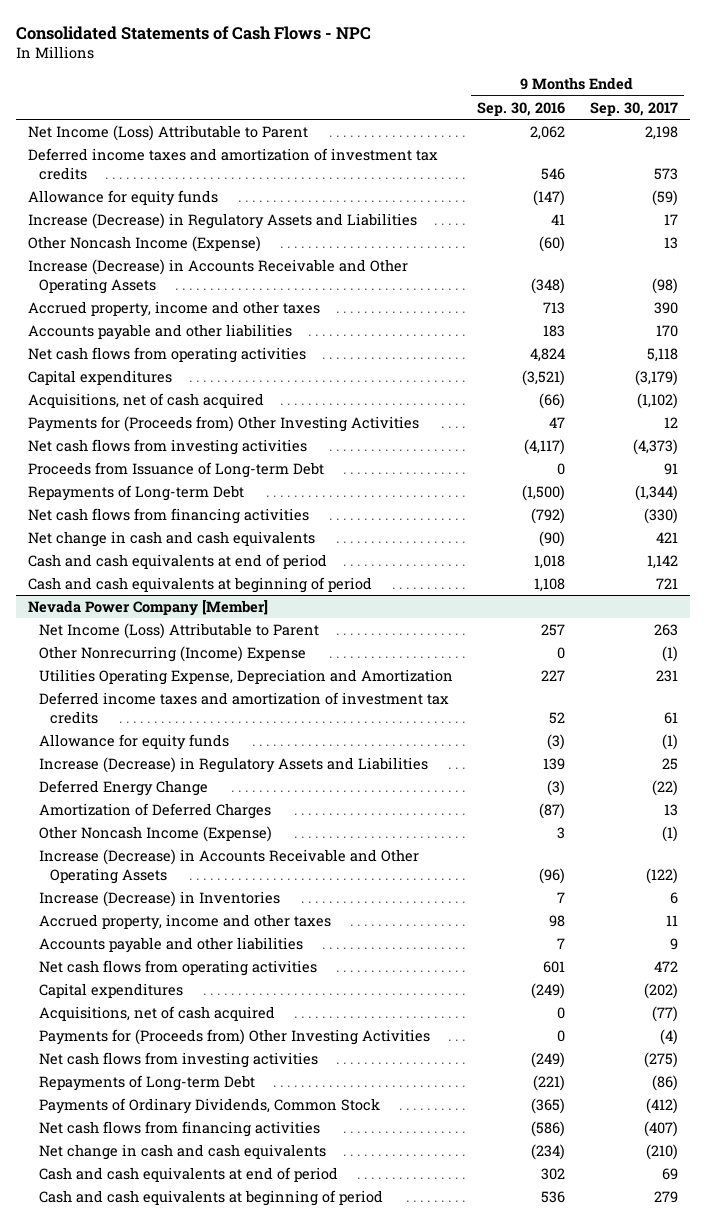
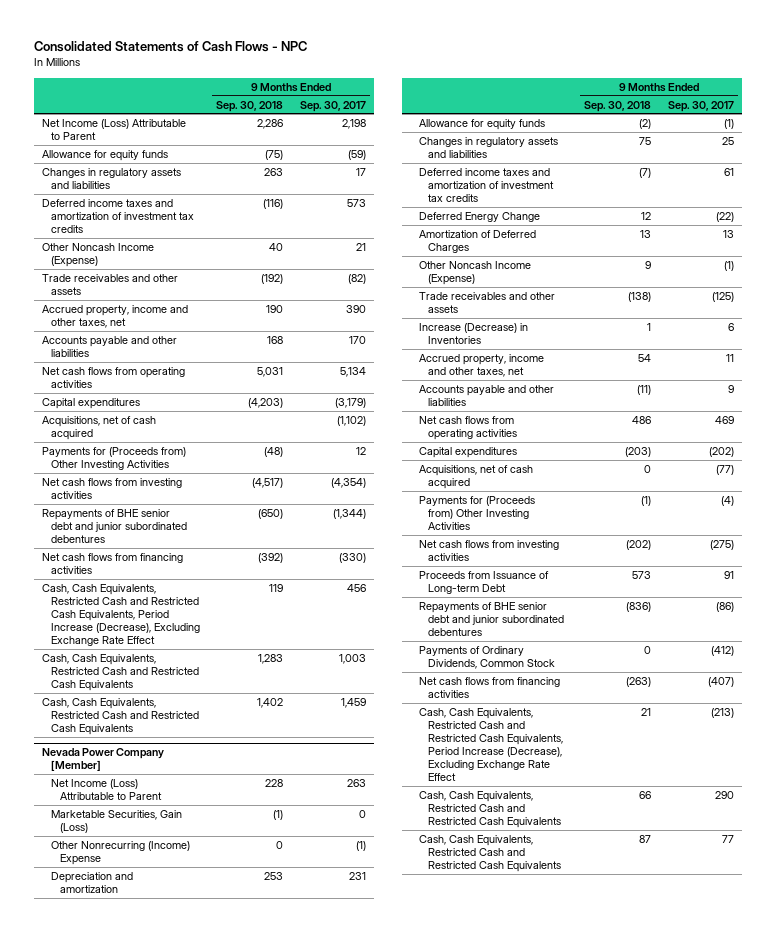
[477,101,566,116] Sep. 30, 2016 -> none
none -> [216,100,284,112] Sep. 30, 2018
[28,212,418,229] Increase (Decrease) in Regulatory Assets and Liabilities -> [42,167,182,189] Changes in regulatory assets and liabilities
[28,147,439,180] Deferred income taxes and amortization of investment tax credits -> [42,198,195,233] Deferred income taxes and amortization of investment tax credits
[663,236,678,249] 13 -> [355,242,366,251] 21
[28,258,409,294] Increase (Decrease) in Accounts Receivable and Other Operating Assets -> [42,273,179,295] Trade receivables and other assets
[651,277,678,294] (98) -> [347,273,366,284] (82)
[28,300,321,317] Accrued property, income and other taxes -> [42,304,189,328] Accrued property, income and other taxes, net
[646,347,678,362] 5,118 -> [339,366,366,377] 5,134
[28,461,325,478] Proceeds from Issuance of Long-term Debt -> none
[632,438,678,455] (4,373) -> [330,477,366,488] (4,354)
[28,484,245,501] Repayments of Long-term Debt -> [42,508,188,543] Repayments of BHE senior debt and junior subordinated debentures
[28,530,316,547] Net change in cash and cash equivalents -> none
[28,553,328,569] Cash and cash equivalents at end of period -> none
[28,576,373,593] Cash and cash equivalents at beginning of period -> none
none -> [42,583,201,646] Cash, Cash Equivalents, Restricted Cash and Restricted Cash Equivalents, Period Increase (Decrease), Excluding Exchange Rate Effect
none -> [42,653,200,691] Cash, Cash Equivalents, Restricted Cash and Restricted Cash Equivalents
none -> [42,697,200,735] Cash, Cash Equivalents, Restricted Cash and Restricted Cash Equivalents
none -> [51,809,183,833] Marketable Securities, Gain (Loss)
[39,668,454,685] Utilities Operating Expense, Depreciation and Amortization -> [51,871,134,893] Depreciation and amortization
[39,756,429,773] Increase (Decrease) in Regulatory Assets and Liabilities -> [419,136,559,158] Changes in regulatory assets and liabilities
[39,691,450,724] Deferred income taxes and amortization of investment tax credits -> [419,167,555,202] Deferred income taxes and amortization of investment tax credits
[39,848,420,884] Increase (Decrease) in Accounts Receivable and Other Operating Assets -> [419,291,556,313] Trade receivables and other assets
[645,867,678,884] (122) -> [711,291,734,302] (125)
[39,913,332,930] Accrued property, income and other taxes -> [419,353,545,377] Accrued property, income and other taxes, net
[653,960,678,972] 472 -> [714,415,734,424] 469
none -> [419,570,550,594] Proceeds from Issuance of Long-term Debt
[39,1074,256,1091] Repayments of Long-term Debt -> [419,601,565,636] Repayments of BHE senior debt and junior subordinated debentures
[39,1143,327,1160] Net change in cash and cash equivalents -> none
[39,1166,339,1182] Cash and cash equivalents at end of period -> none
[39,1189,384,1206] Cash and cash equivalents at beginning of period -> none
none -> [419,707,564,781] Cash, Cash Equivalents, Restricted Cash and Restricted Cash Equivalents, Period Increase (Decrease), Excluding Exchange Rate Effect
none -> [419,790,562,828] Cash, Cash Equivalents, Restricted Cash and Restricted Cash Equivalents
none -> [419,834,562,872] Cash, Cash Equivalents, Restricted Cash and Restricted Cash Equivalents

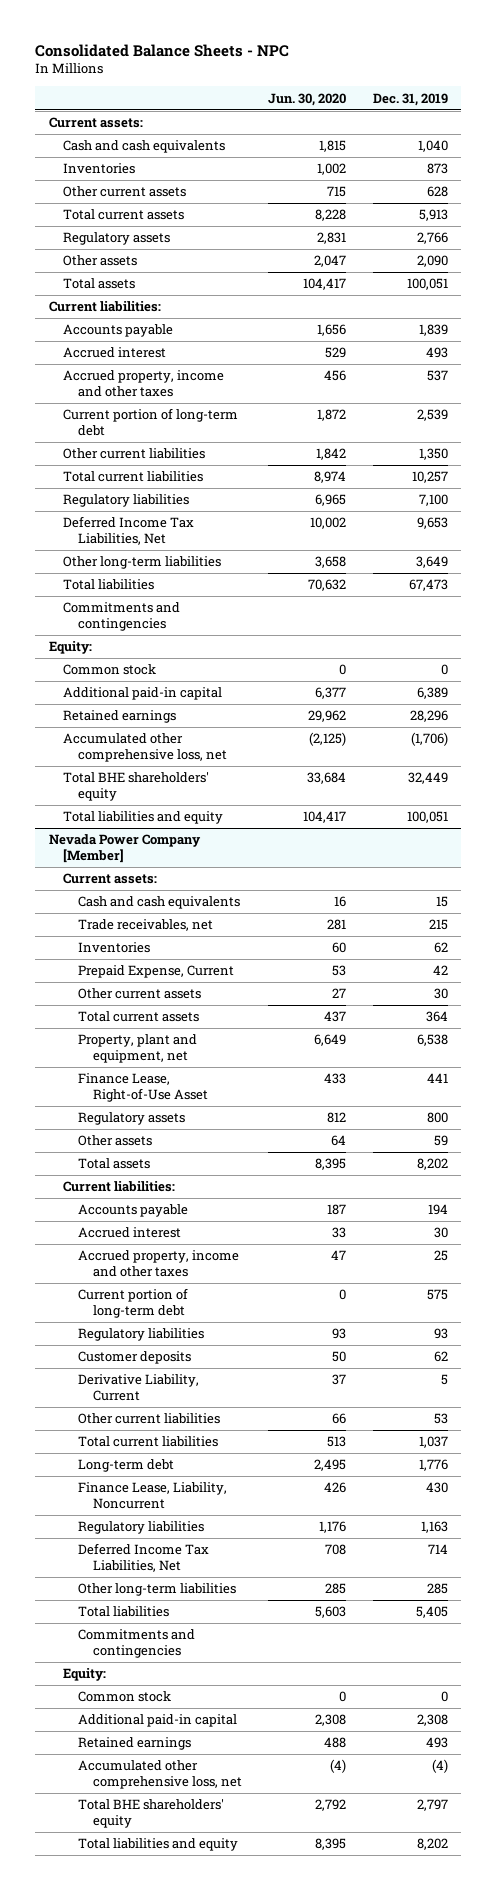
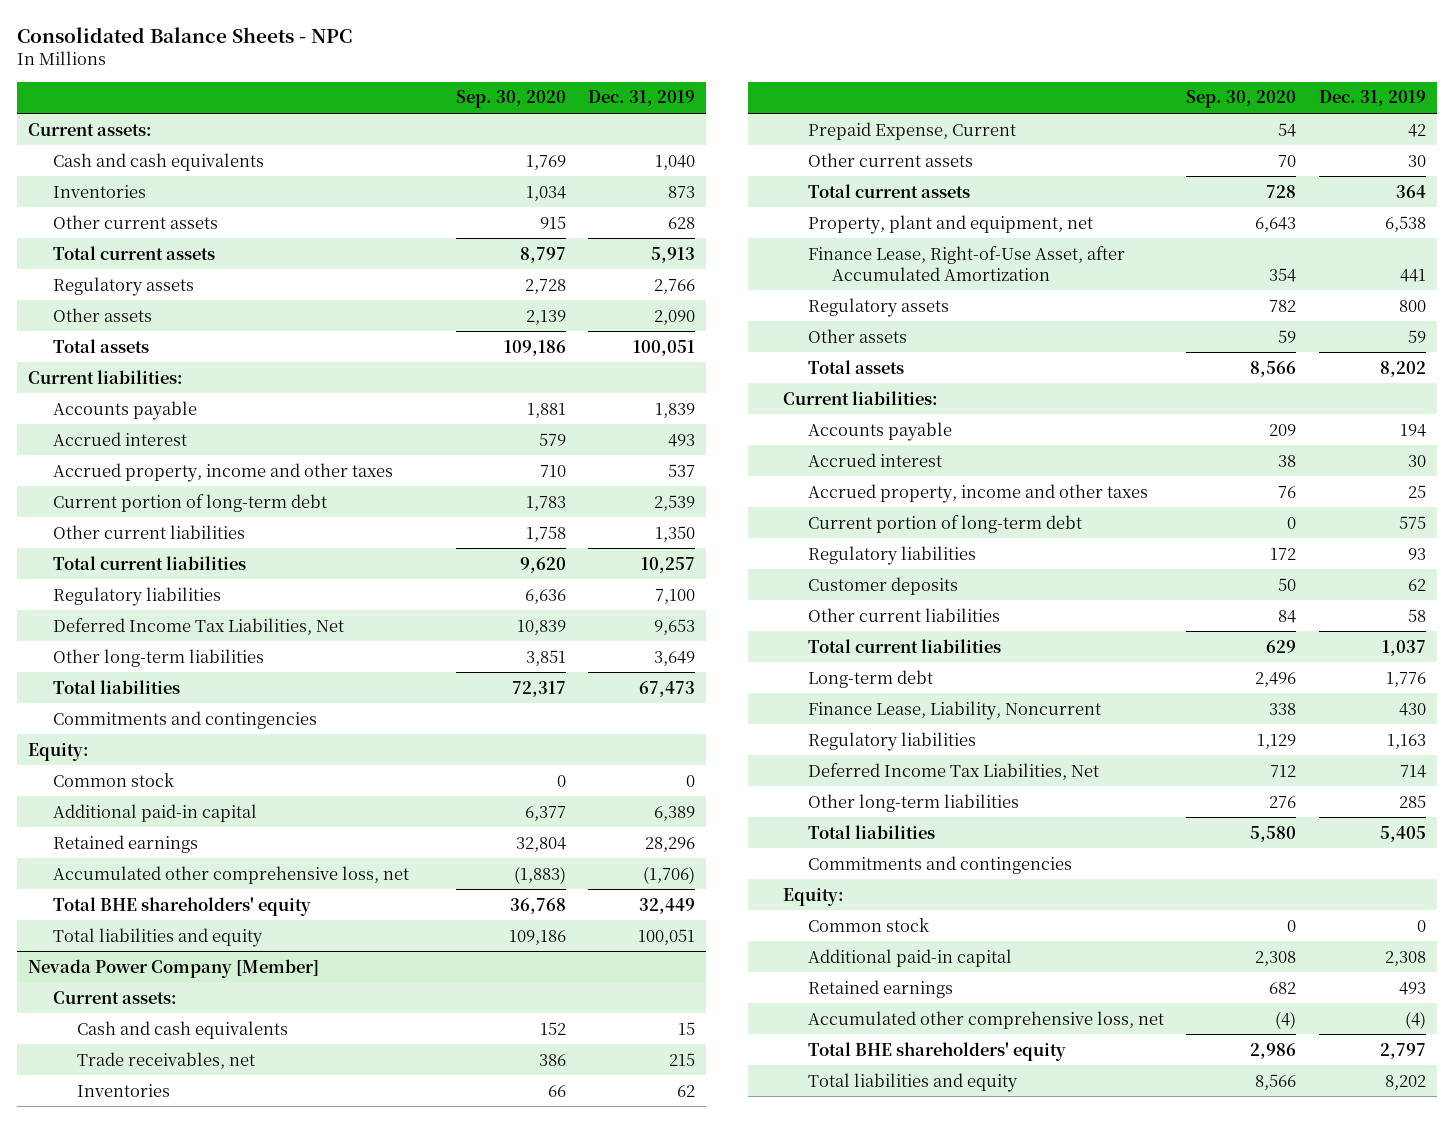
[268,92,347,106] Jun. 30, 2020 -> none
none -> [455,90,566,109] Sep. 30, 2020
[78,1073,209,1103] Finance Lease, Right-of-Use Asset -> [807,245,1125,281] Finance Lease, Right-of-Use Asset, after Accumulated Amortization
[78,1374,200,1402] Derivative Liability, Current -> none
[433,1413,448,1425] 53 -> [1407,608,1426,622] 58

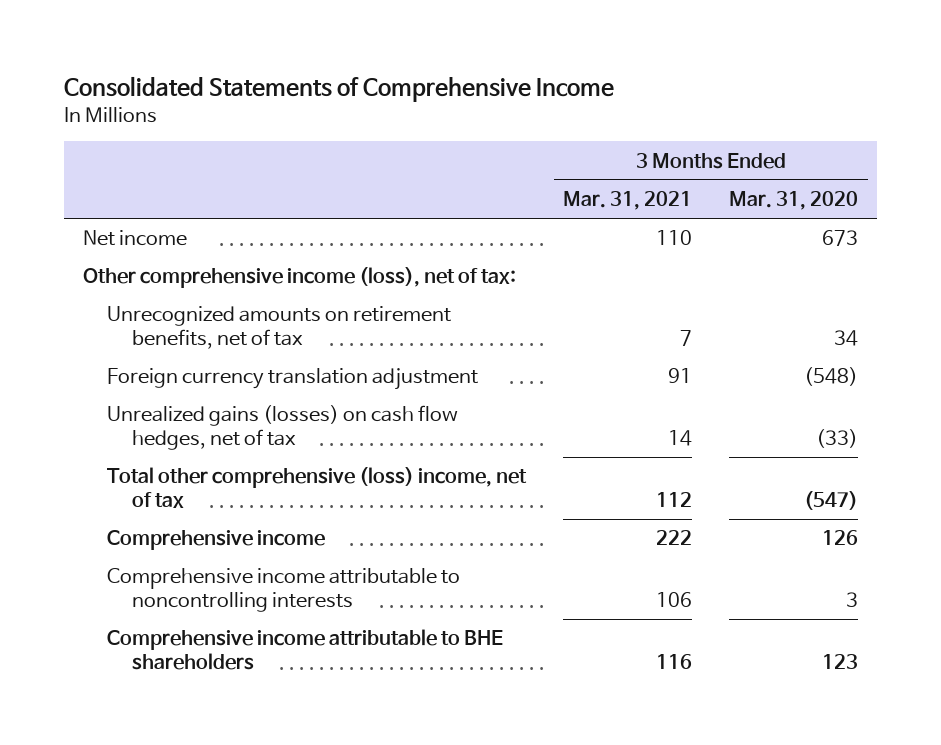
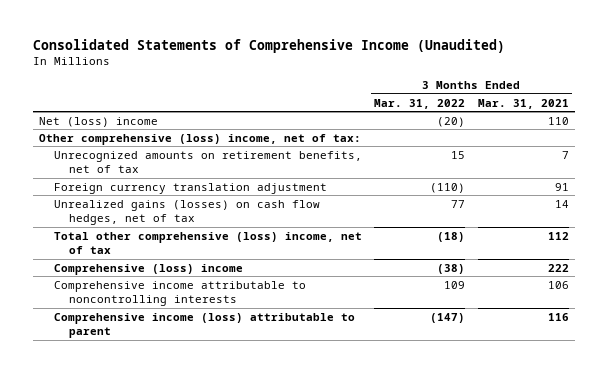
[64,75,615,102] Consolidated Statements of Comprehensive Income -> [32,39,505,54] Consolidated Statements of Comprehensive Income (Unaudited)
[729,191,859,211] Mar. 31, 2020 -> none
none -> [374,98,466,109] Mar. 31, 2022
[82,230,187,247] Net income -> [38,116,158,127] Net (loss) income
[82,267,516,289] Other comprehensive income (loss), net of tax: -> [38,133,361,145] Other comprehensive (loss) income, net of tax:
[107,530,326,551] Comprehensive income -> [54,263,244,275] Comprehensive (loss) income
[107,629,504,671] Comprehensive income attributable to BHE shareholders -> [54,312,356,339] Comprehensive income (loss) attributable to parent

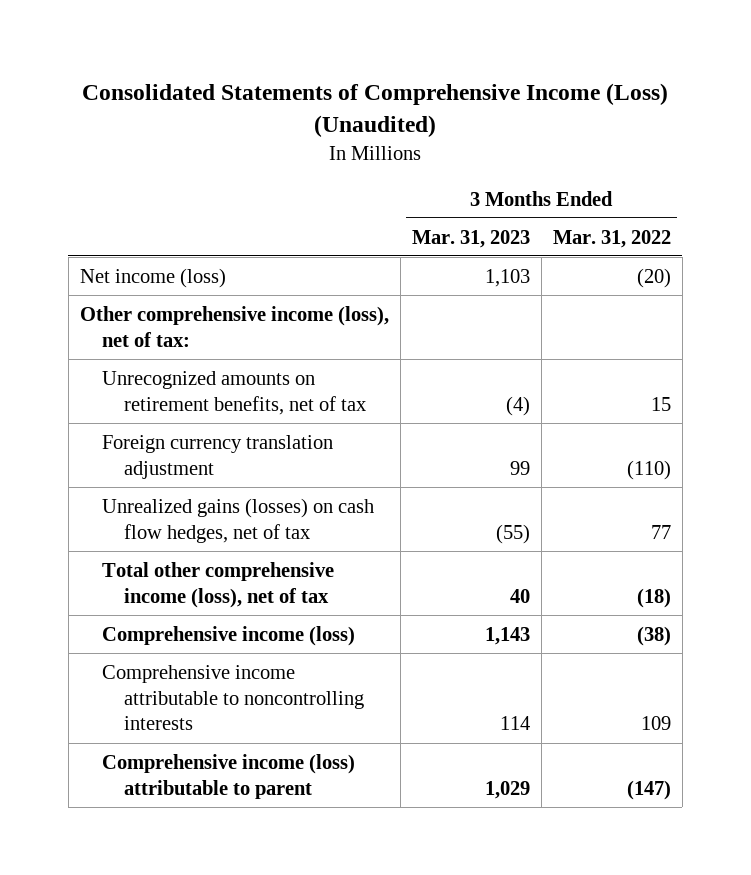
[32,39,505,54] Consolidated Statements of Comprehensive Income (Unaudited) -> [82,83,669,137] Consolidated Statements of Comprehensive Income (Loss) (Unaudited)
[477,98,569,109] Mar. 31, 2021 -> none
none -> [411,229,530,248] Mar. 31, 2023
[38,116,158,127] Net (loss) income -> [79,267,226,288] Net income (loss)
[38,133,361,145] Other comprehensive (loss) income, net of tax: -> [79,305,389,347] Other comprehensive income (loss), net of tax:
[54,231,363,255] Total other comprehensive (loss) income, net of tax -> [101,561,334,608] Total other comprehensive income (loss), net of tax
[54,263,244,275] Comprehensive (loss) income -> [101,625,355,646] Comprehensive income (loss)

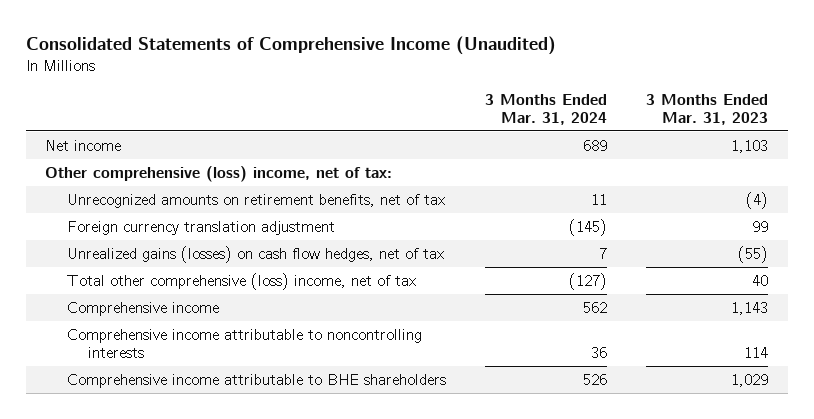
[82,83,669,137] Consolidated Statements of Comprehensive Income (Loss) (Unaudited) -> [25,35,556,55] Consolidated Statements of Comprehensive Income (Unaudited)
[552,229,671,248] Mar. 31, 2022 -> none
none -> [484,93,607,125] 3 Months Ended Mar. 31, 2024
[79,267,226,288] Net income (loss) -> [45,139,122,151] Net income
[79,305,389,347] Other comprehensive income (loss), net of tax: -> [45,165,393,182] Other comprehensive (loss) income, net of tax:
[101,561,334,608] Total other comprehensive income (loss), net of tax -> [66,272,416,290] Total other comprehensive (loss) income, net of tax
[101,625,355,646] Comprehensive income (loss) -> [66,301,219,316] Comprehensive income
[101,753,355,799] Comprehensive income (loss) attributable to parent -> [66,373,446,388] Comprehensive income attributable to BHE shareholders

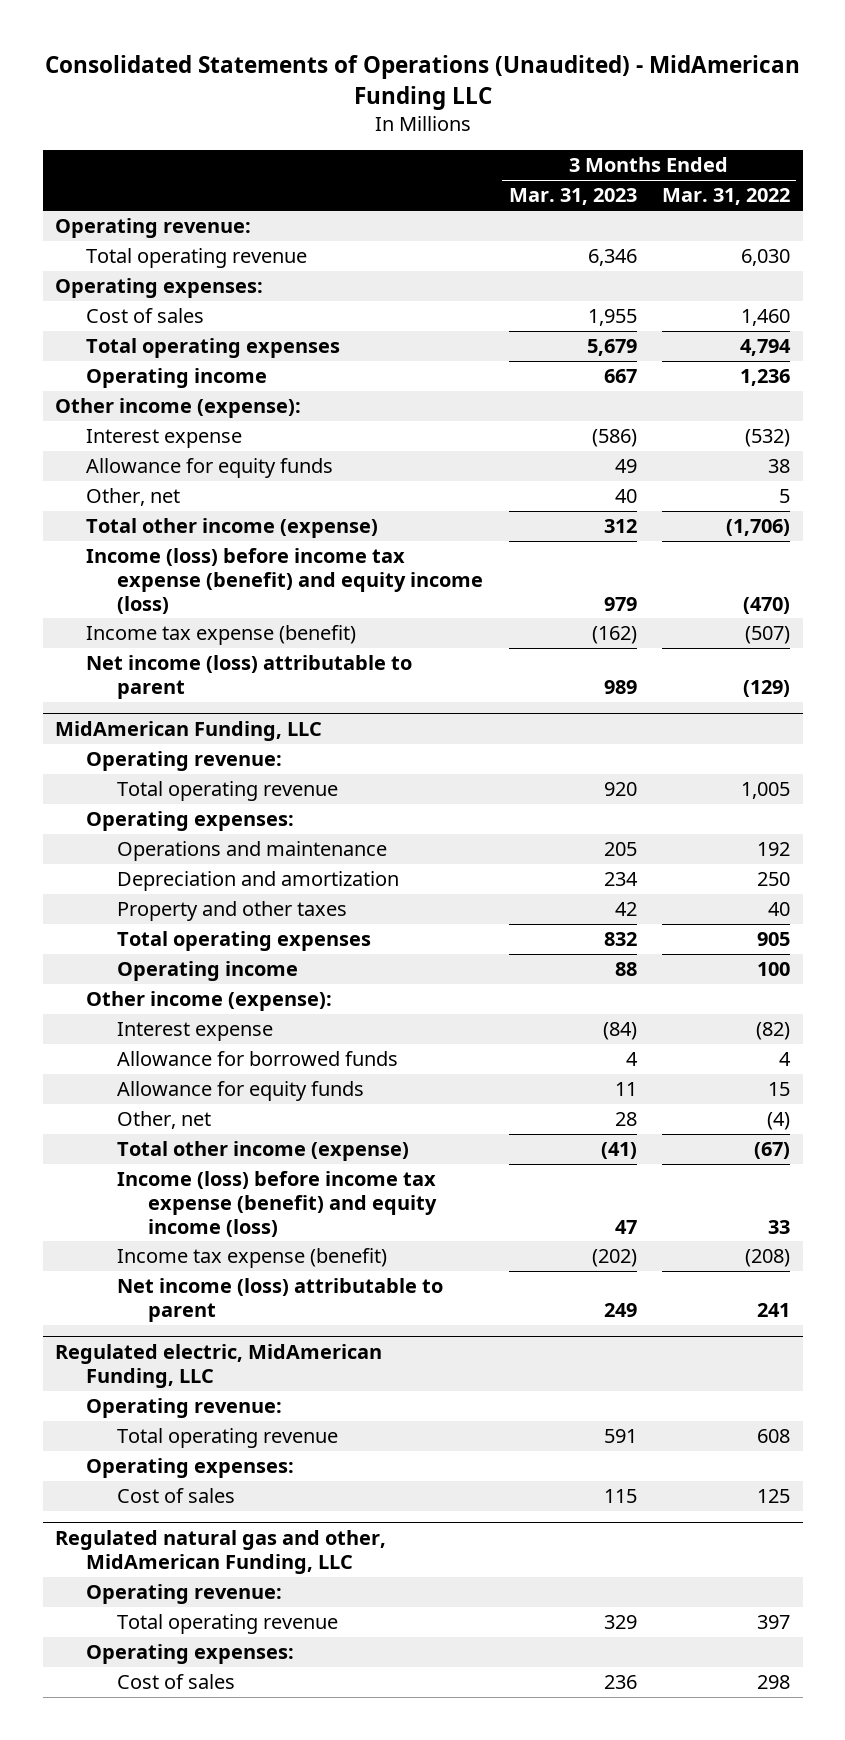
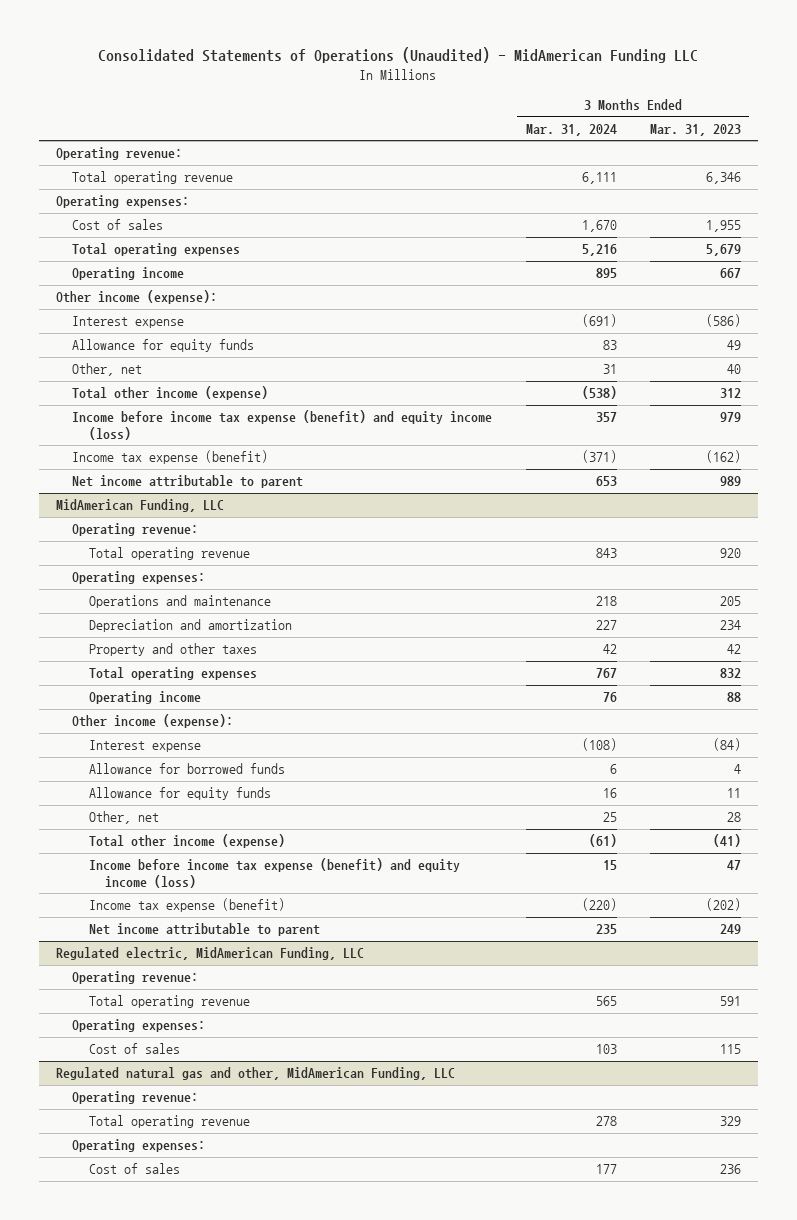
[662,188,791,206] Mar. 31, 2022 -> none
none -> [525,123,617,136] Mar. 31, 2024
[86,548,484,614] Income (loss) before income tax expense (benefit) and equity income (loss) -> [72,410,493,440] Income before income tax expense (benefit) and equity income (loss)
[86,655,413,699] Net income (loss) attributable to parent -> [72,475,304,489] Net income attributable to parent
[117,1171,438,1237] Income (loss) before income tax expense (benefit) and equity income (loss) -> [88,858,460,888] Income before income tax expense (benefit) and equity income (loss)
[117,1278,444,1322] Net income (loss) attributable to parent -> [88,923,320,937] Net income attributable to parent

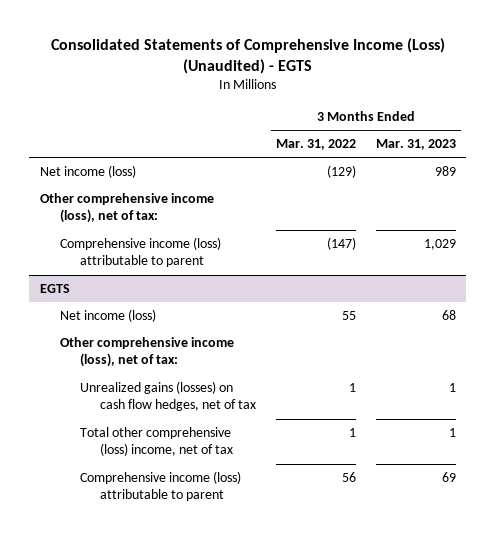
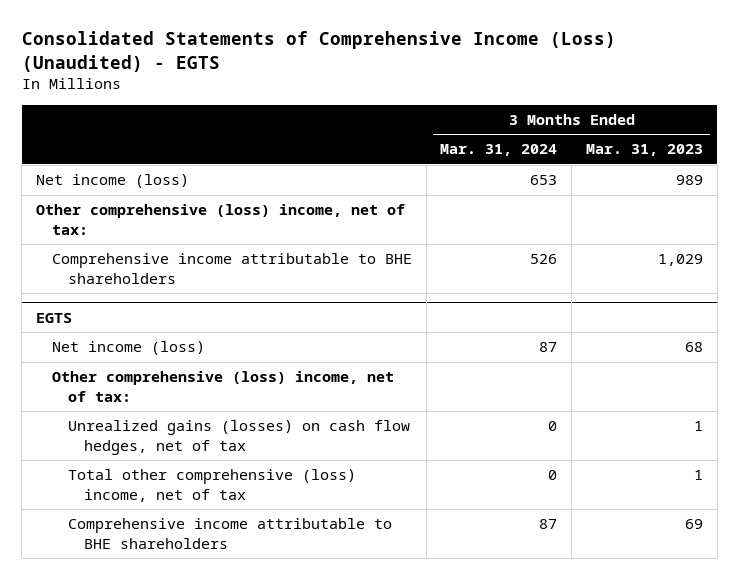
[276,139,357,151] Mar. 31, 2022 -> none
none -> [440,144,558,157] Mar. 31, 2024
[39,193,214,224] Other comprehensive income (loss), net of tax: -> [35,204,405,235] Other comprehensive (loss) income, net of tax:
[59,237,221,268] Comprehensive income (loss) attributable to parent -> [51,253,412,284] Comprehensive income attributable to BHE shareholders
[59,337,234,368] Other comprehensive income (loss), net of tax: -> [51,371,394,402] Other comprehensive (loss) income, net of tax:
[79,471,241,502] Comprehensive income (loss) attributable to parent -> [68,518,393,549] Comprehensive income attributable to BHE shareholders

